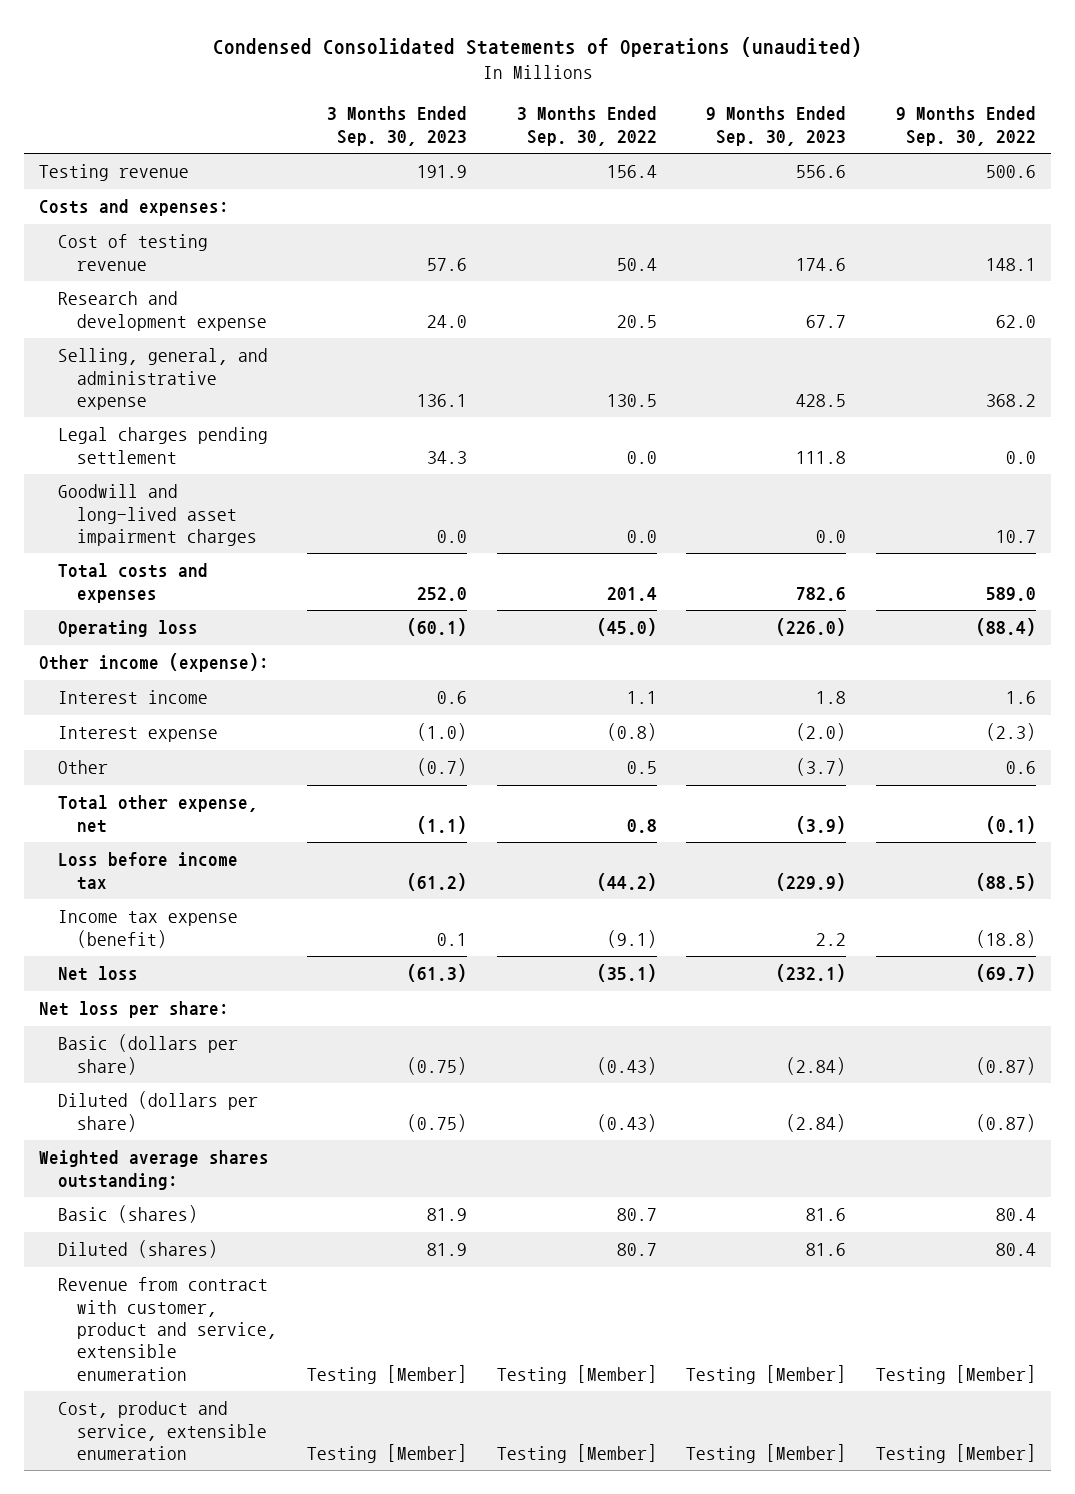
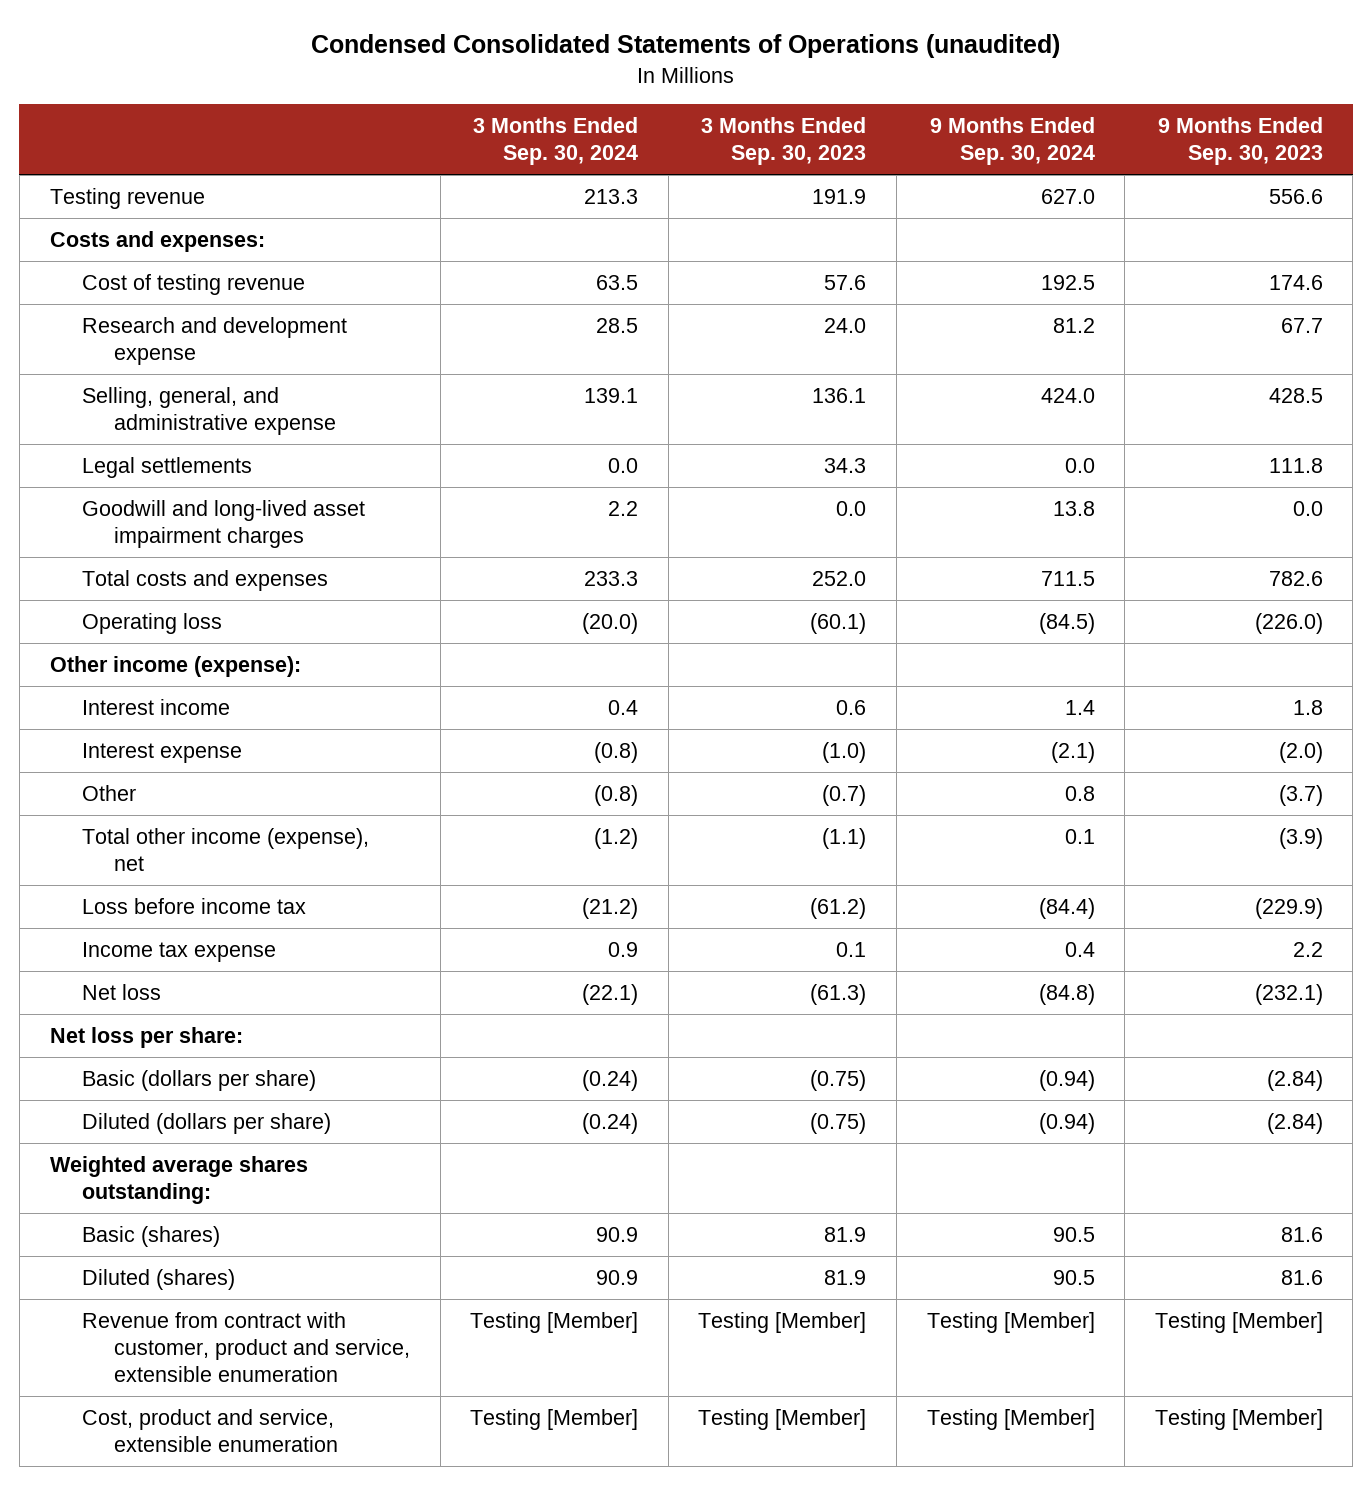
[516,106,657,146] 3 Months Ended Sep. 30, 2022 -> none
[895,106,1036,146] 9 Months Ended Sep. 30, 2022 -> none
none -> [473,117,639,166] 3 Months Ended Sep. 30, 2024
none -> [929,117,1095,166] 9 Months Ended Sep. 30, 2024
[58,427,269,464] Legal charges pending settlement -> [81,456,252,478] Legal settlements
[58,795,259,833] Total other expense, net -> [81,827,369,872] Total other income (expense), net
[58,910,239,948] Income tax expense (benefit) -> [81,941,276,962] Income tax expense

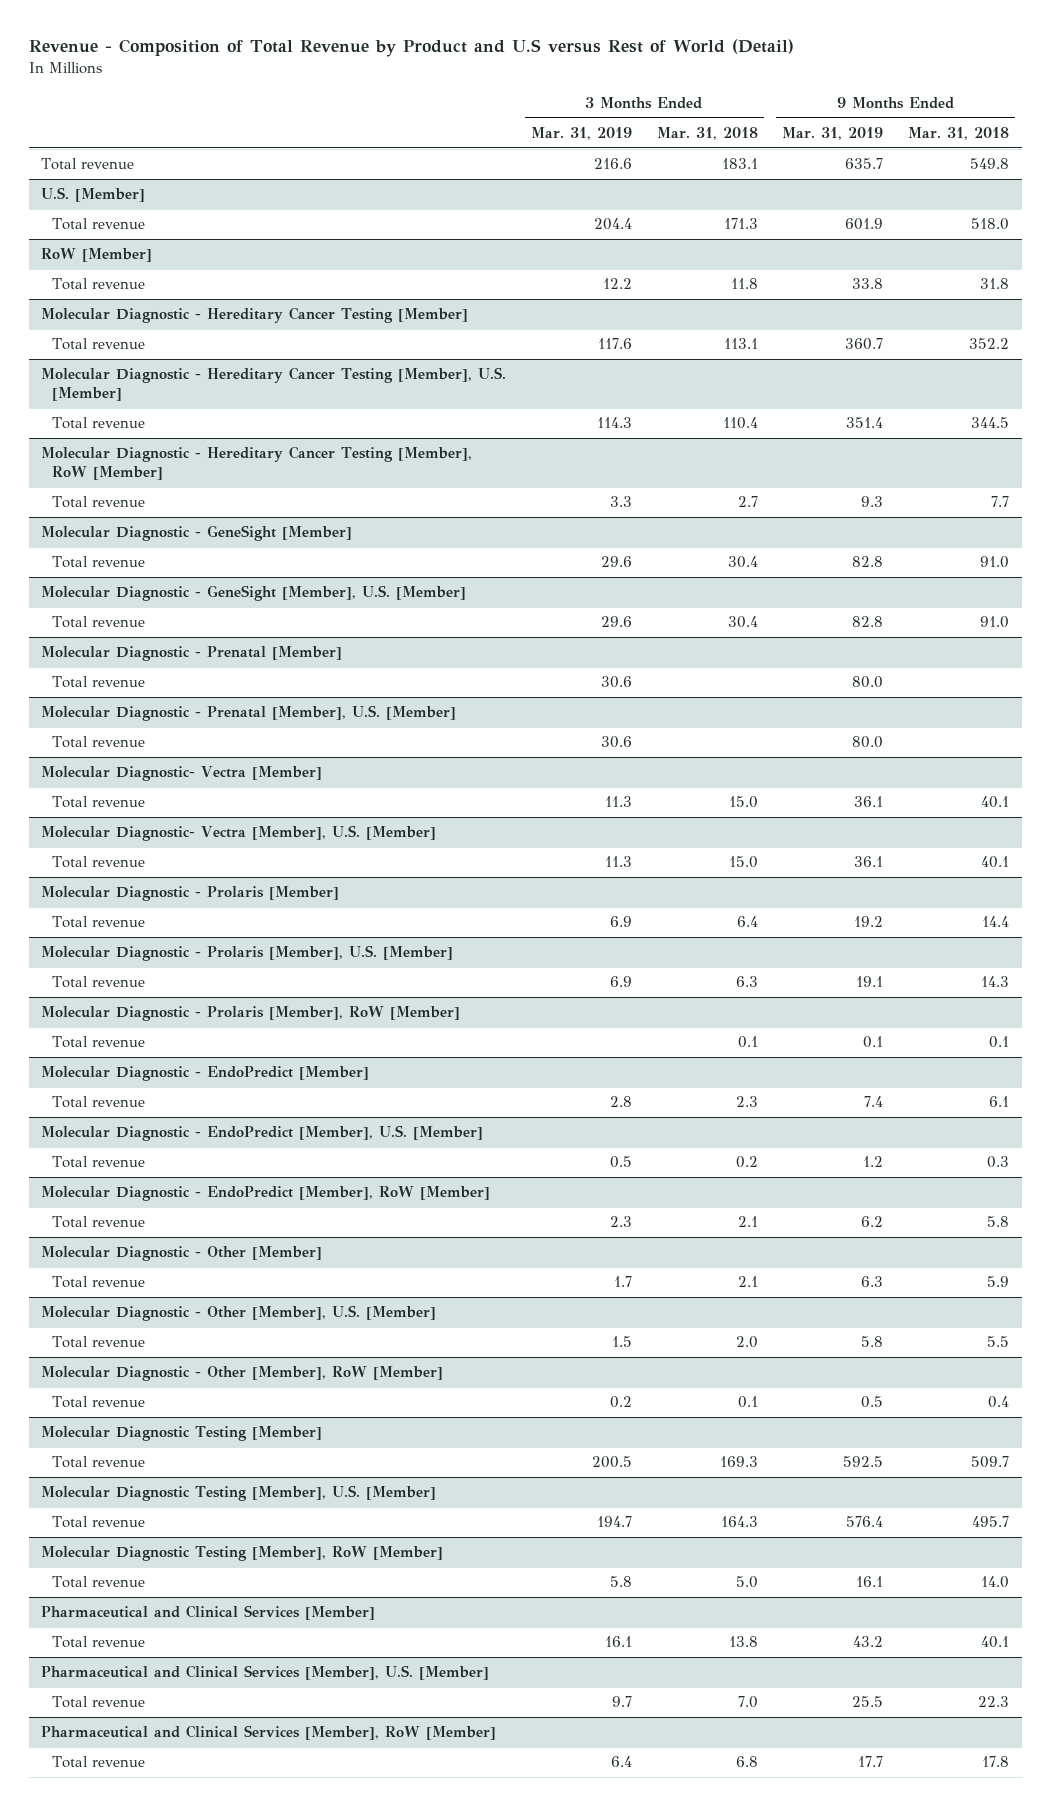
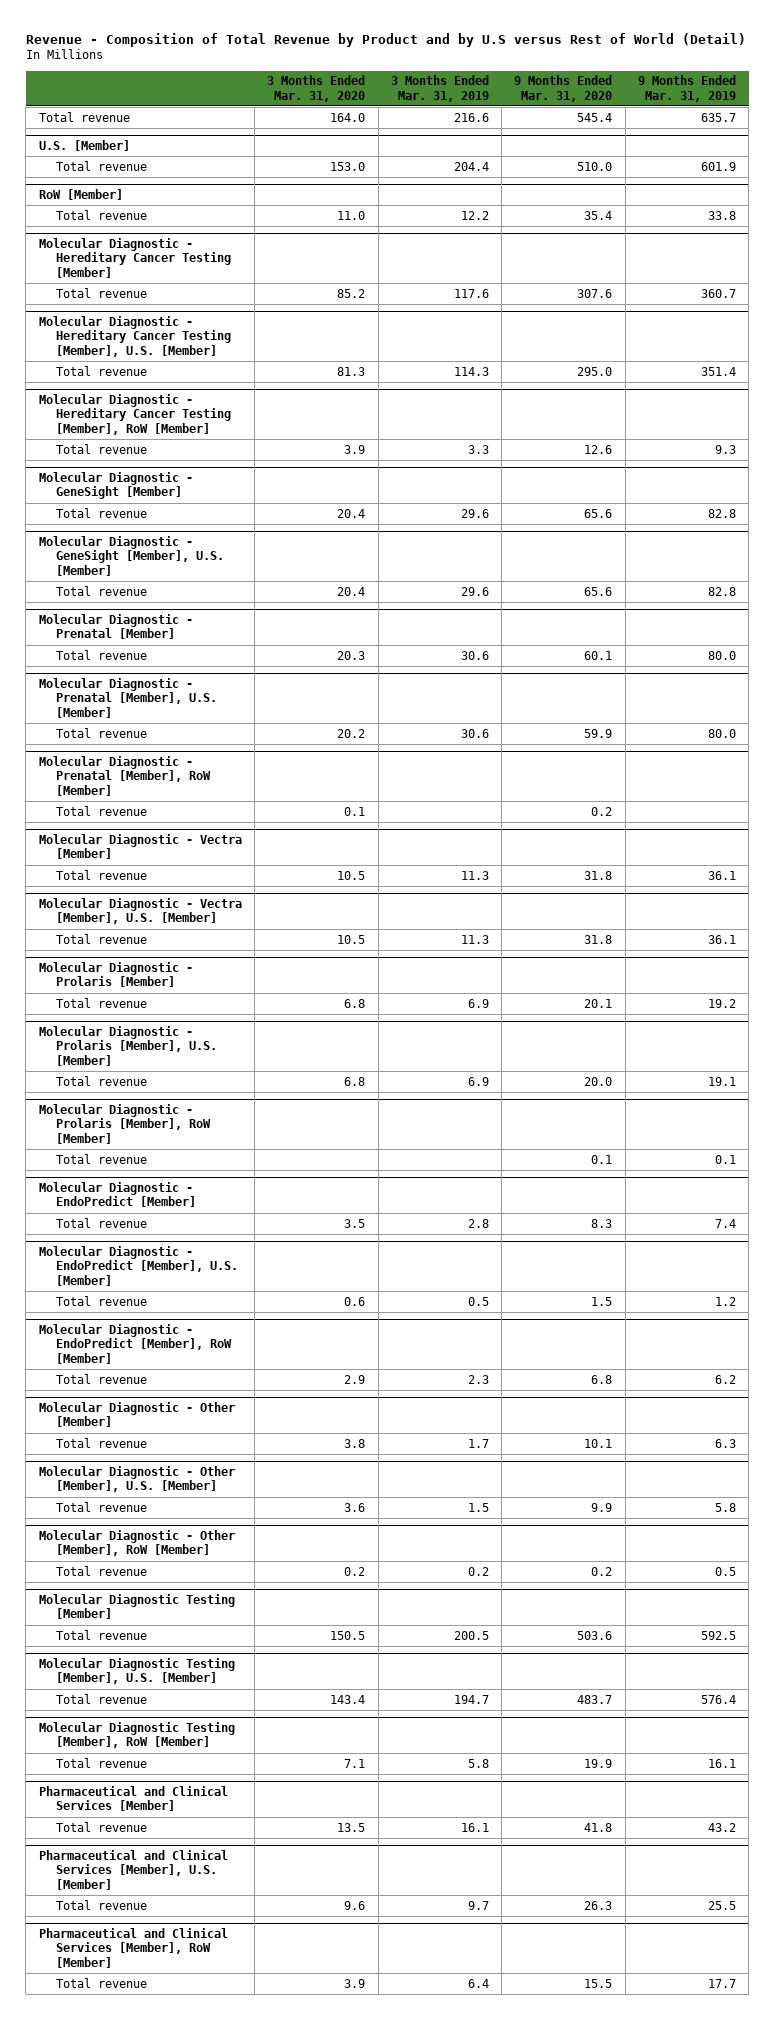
[28,39,794,58] Revenue - Composition of Total Revenue by Product and U.S versus Rest of World (Detail) -> [25,32,746,47] Revenue - Composition of Total Revenue by Product and by U.S versus Rest of World (Detail)
[656,127,758,141] Mar. 31, 2018 -> none
[908,127,1010,141] Mar. 31, 2018 -> none
none -> [267,75,366,102] 3 Months Ended Mar. 31, 2020
none -> [514,75,613,102] 9 Months Ended Mar. 31, 2020
none -> [38,755,212,796] Molecular Diagnostic - Prenatal [Member], RoW [Member]
none -> [56,805,148,816] Total revenue
[41,766,323,782] Molecular Diagnostic- Vectra [Member] -> [38,833,242,860] Molecular Diagnostic - Vectra [Member]
[41,825,437,842] Molecular Diagnostic- Vectra [Member], U.S. [Member] -> [38,897,242,925] Molecular Diagnostic - Vectra [Member], U.S. [Member]

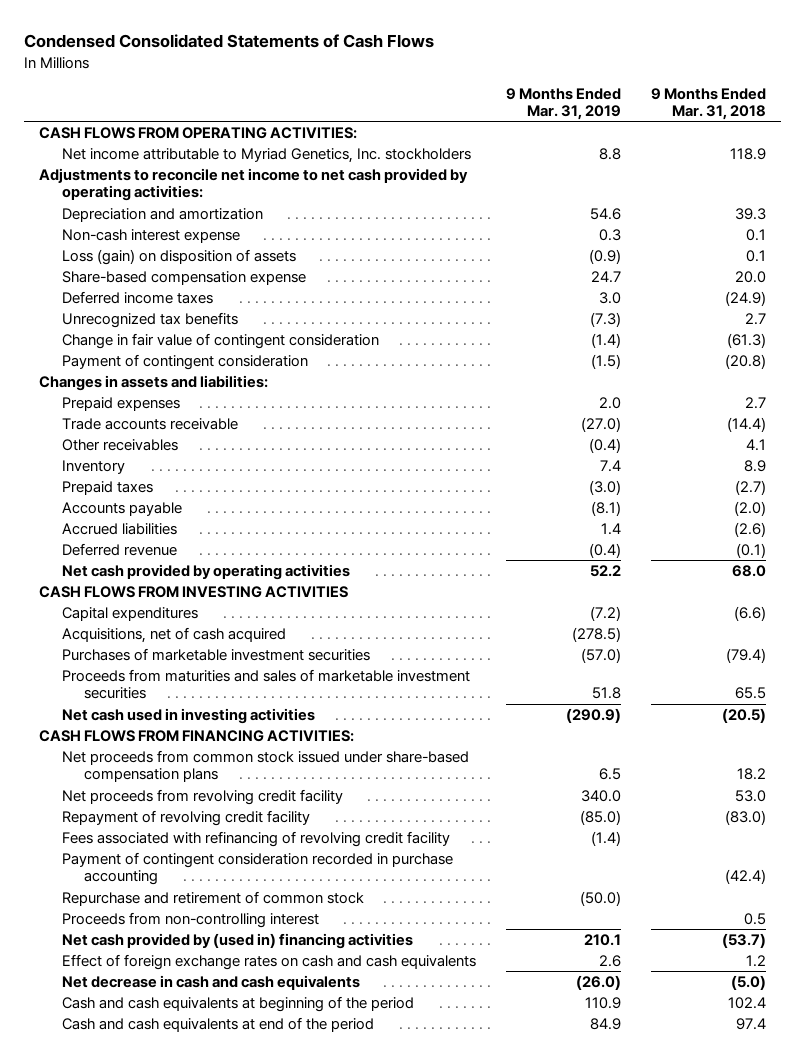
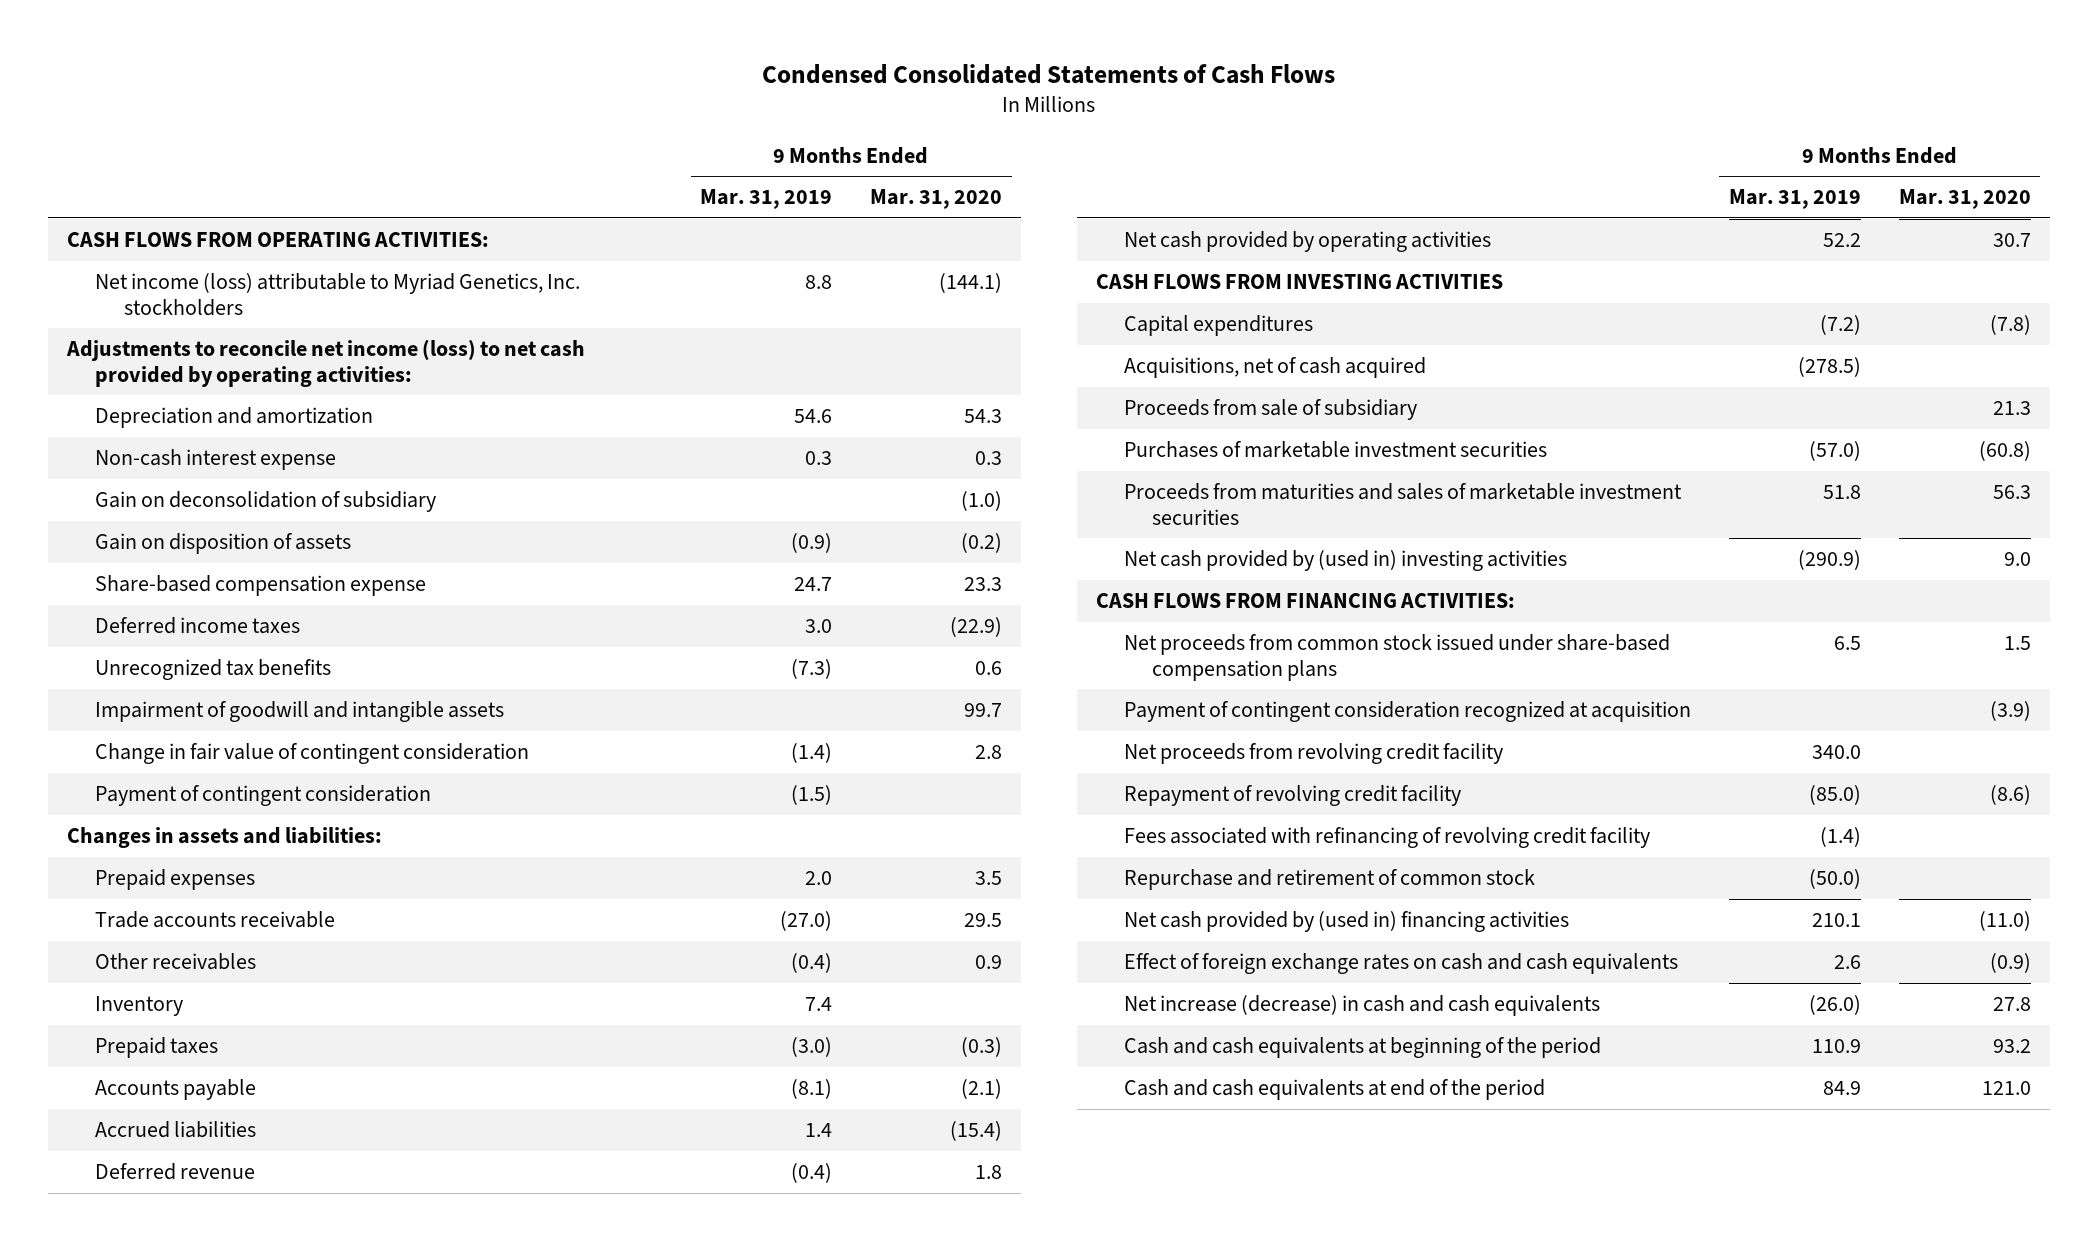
[650,87,766,121] 9 Months Ended Mar. 31, 2018 -> none
none -> [870,189,1003,210] Mar. 31, 2020
[61,147,471,163] Net income attributable to Myriad Genetics, Inc. stockholders -> [95,273,581,316] Net income (loss) attributable to Myriad Genetics, Inc. stockholders
[39,167,469,202] Adjustments to reconcile net income to net cash provided by operating activities: -> [66,339,586,387] Adjustments to reconcile net income (loss) to net cash provided by operating activities:
none -> [95,491,437,513] Gain on deconsolidation of subsidiary
[61,248,296,265] Loss (gain) on disposition of assets -> [95,533,352,555] Gain on disposition of assets
none -> [95,701,505,723] Impairment of goodwill and intangible assets
none -> [1123,399,1417,421] Proceeds from sale of subsidiary
[61,707,315,724] Net cash used in investing activities -> [1123,550,1567,572] Net cash provided by (used in) investing activities
none -> [1123,701,1691,723] Payment of contingent consideration recognized at acquisition
[61,851,453,886] Payment of contingent consideration recorded in purchase accounting -> none
[61,911,319,928] Proceeds from non-controlling interest -> none
[61,974,360,990] Net decrease in cash and cash equivalents -> [1123,995,1600,1017] Net increase (decrease) in cash and cash equivalents

